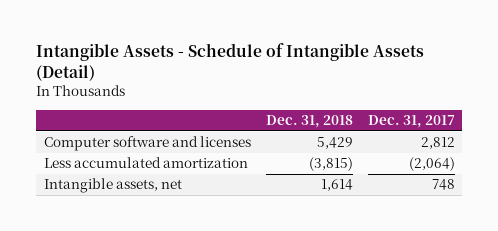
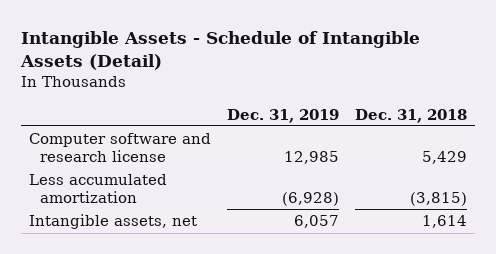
[367,115,455,129] Dec. 31, 2017 -> none
none -> [226,108,339,123] Dec. 31, 2019
[43,136,251,152] Computer software and licenses -> [28,133,211,162] Computer software and research license

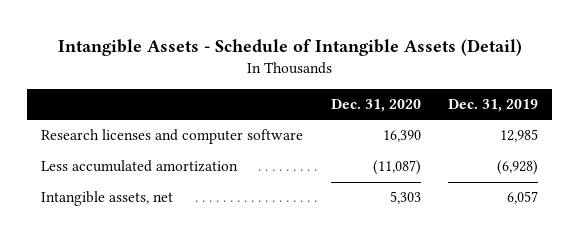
[354,108,467,123] Dec. 31, 2018 -> none
none -> [330,99,421,113] Dec. 31, 2020
[28,133,211,162] Computer software and research license -> [41,129,304,145] Research licenses and computer software

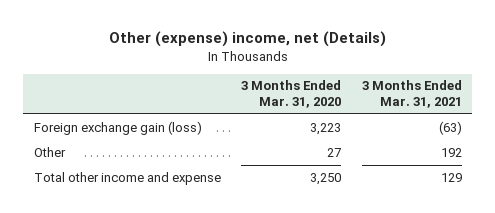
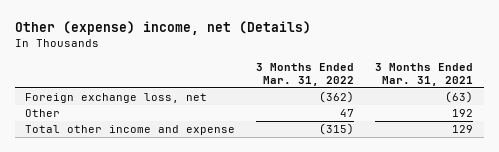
[241,80,342,109] 3 Months Ended Mar. 31, 2020 -> none
none -> [256,62,355,86] 3 Months Ended Mar. 31, 2022
[33,120,202,135] Foreign exchange gain (loss) -> [25,93,208,104] Foreign exchange loss, net

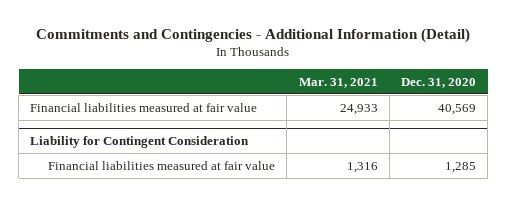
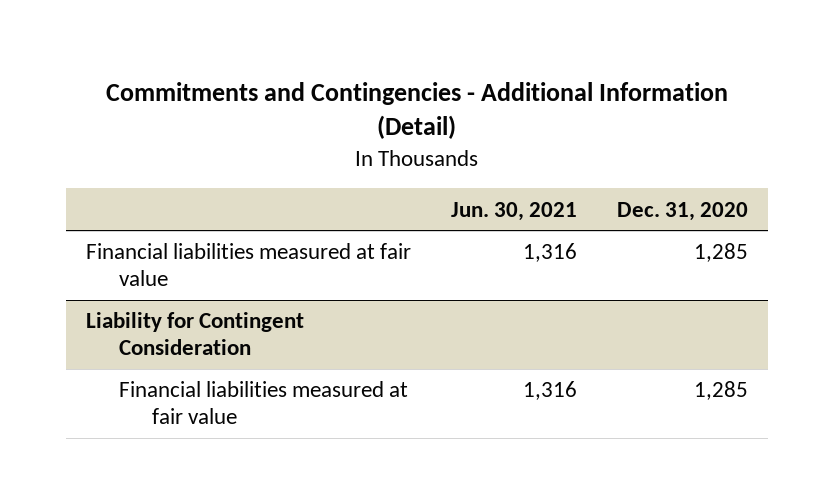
[298,77,378,88] Mar. 31, 2021 -> none
none -> [450,201,577,221] Jun. 30, 2021
[438,103,477,115] 40,569 -> [693,243,748,263] 1,285

